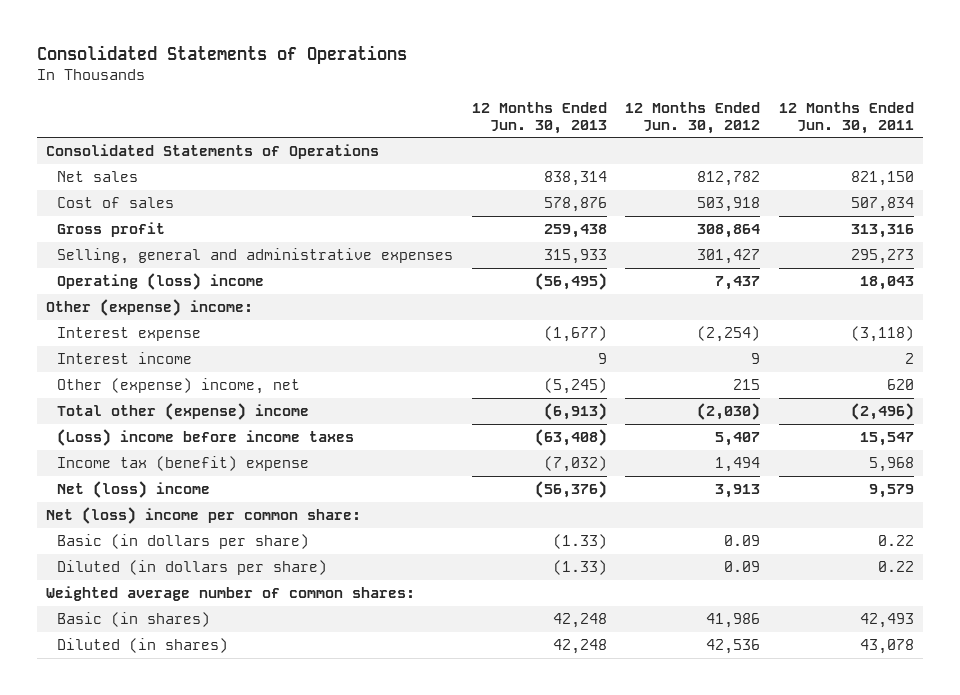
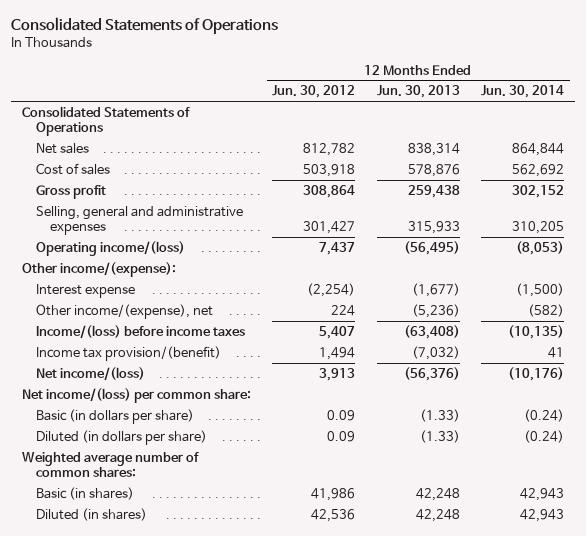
[778,101,914,134] 12 Months Ended Jun. 30, 2011 -> none
none -> [481,85,565,99] Jun. 30, 2014
[57,273,265,291] Operating (loss) income -> [35,240,185,256] Operating income/(loss)
[46,299,254,317] Other (expense) income: -> [21,261,176,277] Other income/(expense):
[57,352,193,365] Interest income -> none
[57,403,310,421] Total other (expense) income -> none
[57,378,301,395] Other (expense) income, net -> [35,303,213,319] Other income/(expense), net
[543,378,607,395] (5,245) -> [411,303,460,318] (5,236)
[733,379,761,391] 215 -> [331,304,356,316] 224
[57,429,355,447] (Loss) income before income taxes -> [35,324,245,339] Income/(loss) before income taxes
[57,456,310,472] Income tax (benefit) expense -> [35,345,221,361] Income tax provision/(benefit)
[57,481,211,499] Net (loss) income -> [35,366,145,381] Net income/(loss)
[46,507,362,525] Net (loss) income per common share: -> [21,387,251,403] Net income/(loss) per common share:

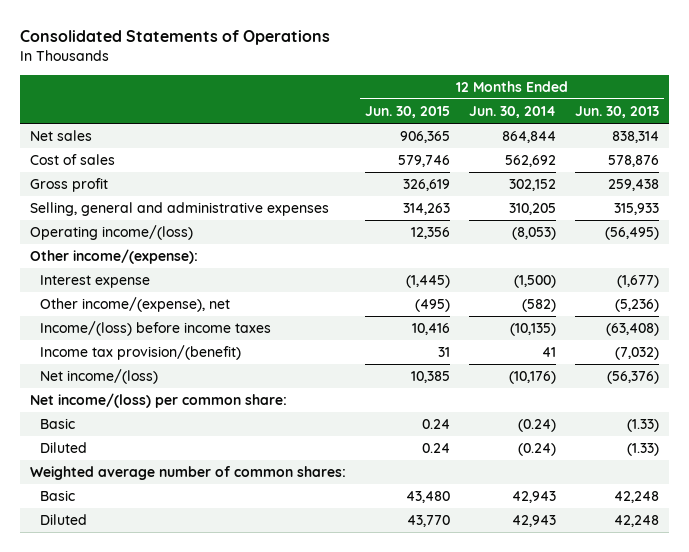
[272,85,356,99] Jun. 30, 2012 -> none
none -> [365,106,451,119] Jun. 30, 2015
[21,105,190,136] Consolidated Statements of Operations -> none
[35,408,194,424] Basic (in dollars per share) -> [40,418,76,430] Basic
[35,429,207,445] Diluted (in dollars per share) -> [40,442,88,454] Diluted
[35,486,134,500] Basic (in shares) -> [40,490,76,502] Basic
[35,507,147,521] Diluted (in shares) -> [40,514,88,526] Diluted

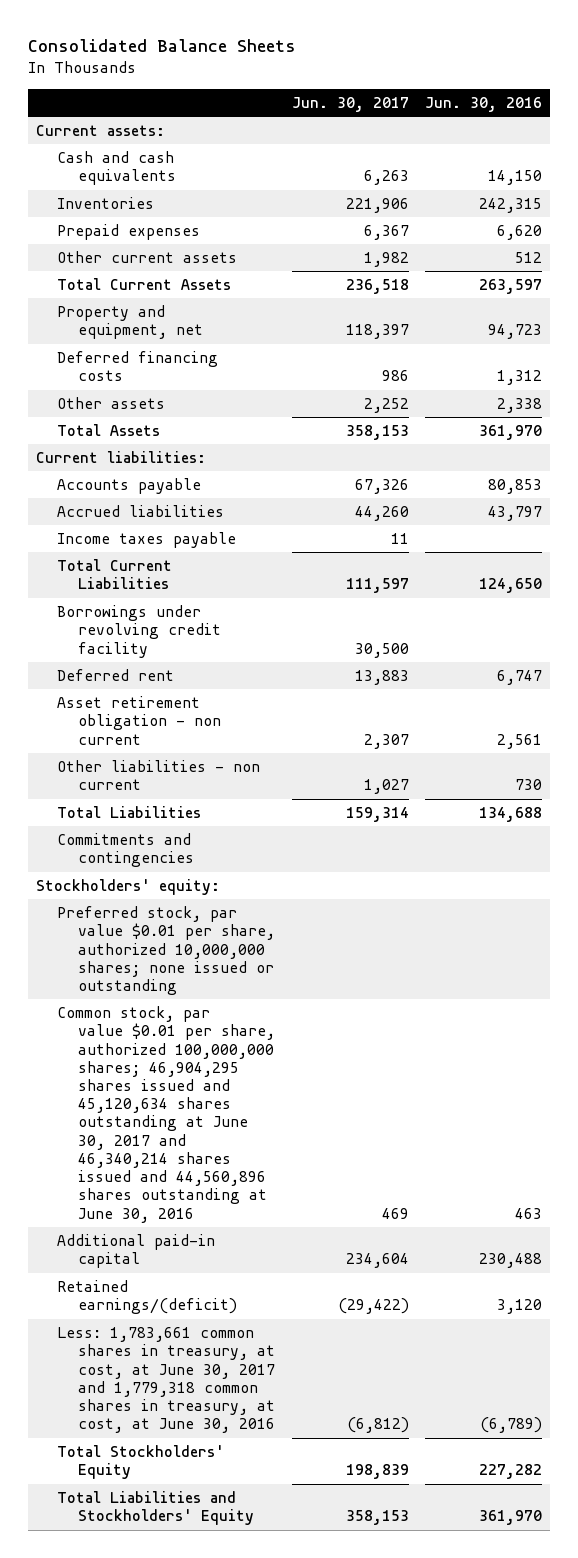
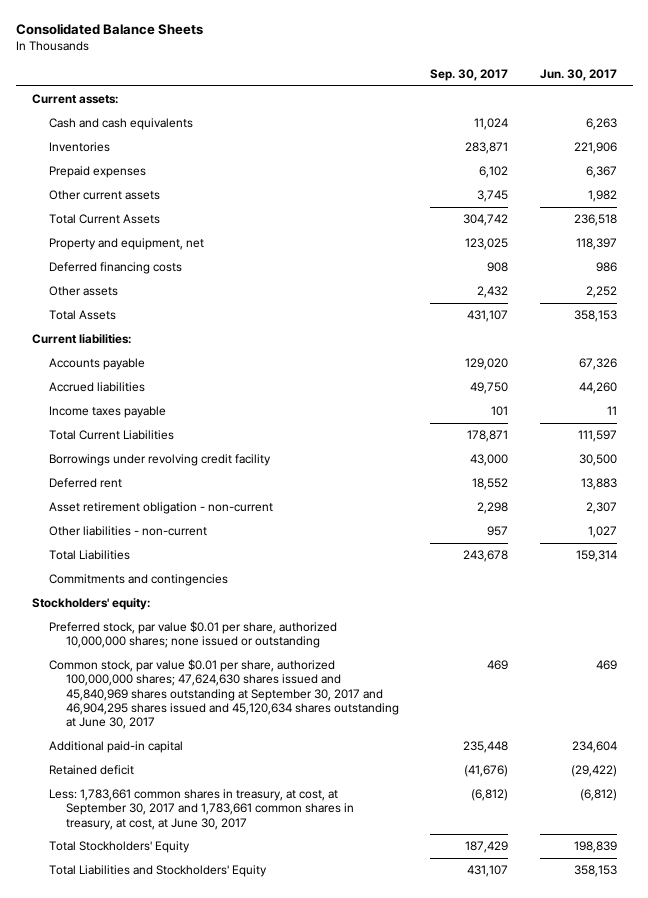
[425,97,543,113] Jun. 30, 2016 -> none
none -> [430,69,509,82] Sep. 30, 2017
[57,696,222,745] Asset retirement obligation - non current -> [48,501,273,514] Asset retirement obligation - non-current
[57,760,261,791] Other liabilities - non current -> [48,525,207,536] Other liabilities - non-current
[57,1006,276,1223] Common stock, par value $0.01 per share, authorized 100,000,000 shares; 46,904,295 shares issued and 45,120,634 shares outstanding at June 30, 2017 and 46,340,214 shares issued and 44,560,896 shares outstanding at June 30, 2016 -> [48,658,399,730] Common stock, par value $0.01 per share, authorized 100,000,000 shares; 47,624,630 shares issued and 45,840,969 shares outstanding at September 30, 2017 and 46,904,295 shares issued and 45,120,634 shares outstanding at June 30, 2017
[57,1280,238,1315] Retained earnings/(deficit) -> [48,764,134,775] Retained deficit
[57,1327,276,1434] Less: 1,783,661 common shares in treasury, at cost, at June 30, 2017 and 1,779,318 common shares in treasury, at cost, at June 30, 2016 -> [48,788,354,830] Less: 1,783,661 common shares in treasury, at cost, at September 30, 2017 and 1,783,661 common shares in treasury, at cost, at June 30, 2017

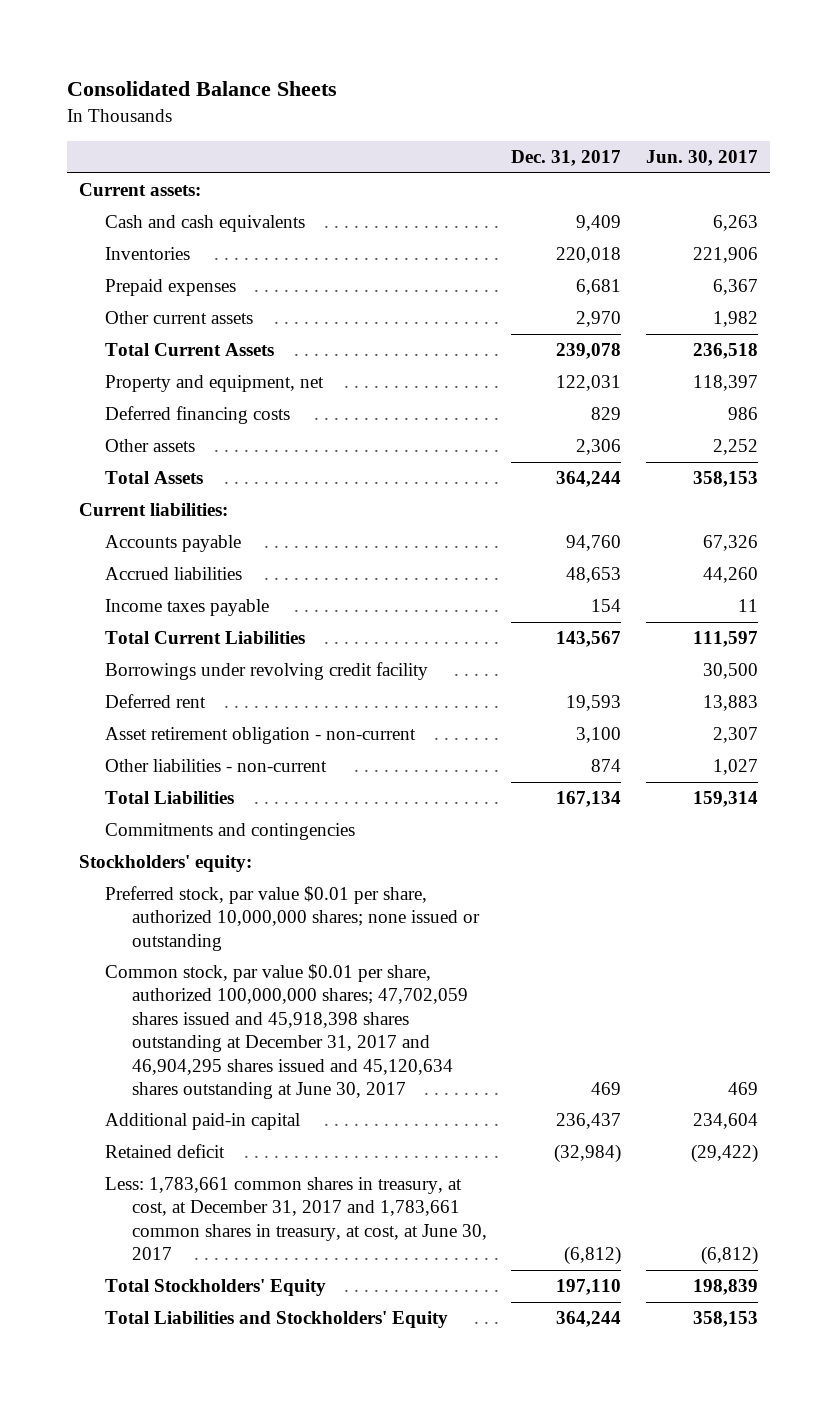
[430,69,509,82] Sep. 30, 2017 -> none
none -> [511,150,622,167] Dec. 31, 2017
[48,658,399,730] Common stock, par value $0.01 per share, authorized 100,000,000 shares; 47,624,630 shares issued and 45,840,969 shares outstanding at September 30, 2017 and 46,904,295 shares issued and 45,120,634 shares outstanding at June 30, 2017 -> [105,964,468,1099] Common stock, par value $0.01 per share, authorized 100,000,000 shares; 47,702,059 shares issued and 45,918,398 shares outstanding at December 31, 2017 and 46,904,295 shares issued and 45,120,634 shares outstanding at June 30, 2017
[48,788,354,830] Less: 1,783,661 common shares in treasury, at cost, at September 30, 2017 and 1,783,661 common shares in treasury, at cost, at June 30, 2017 -> [105,1177,487,1261] Less: 1,783,661 common shares in treasury, at cost, at December 31, 2017 and 1,783,661 common shares in treasury, at cost, at June 30, 2017

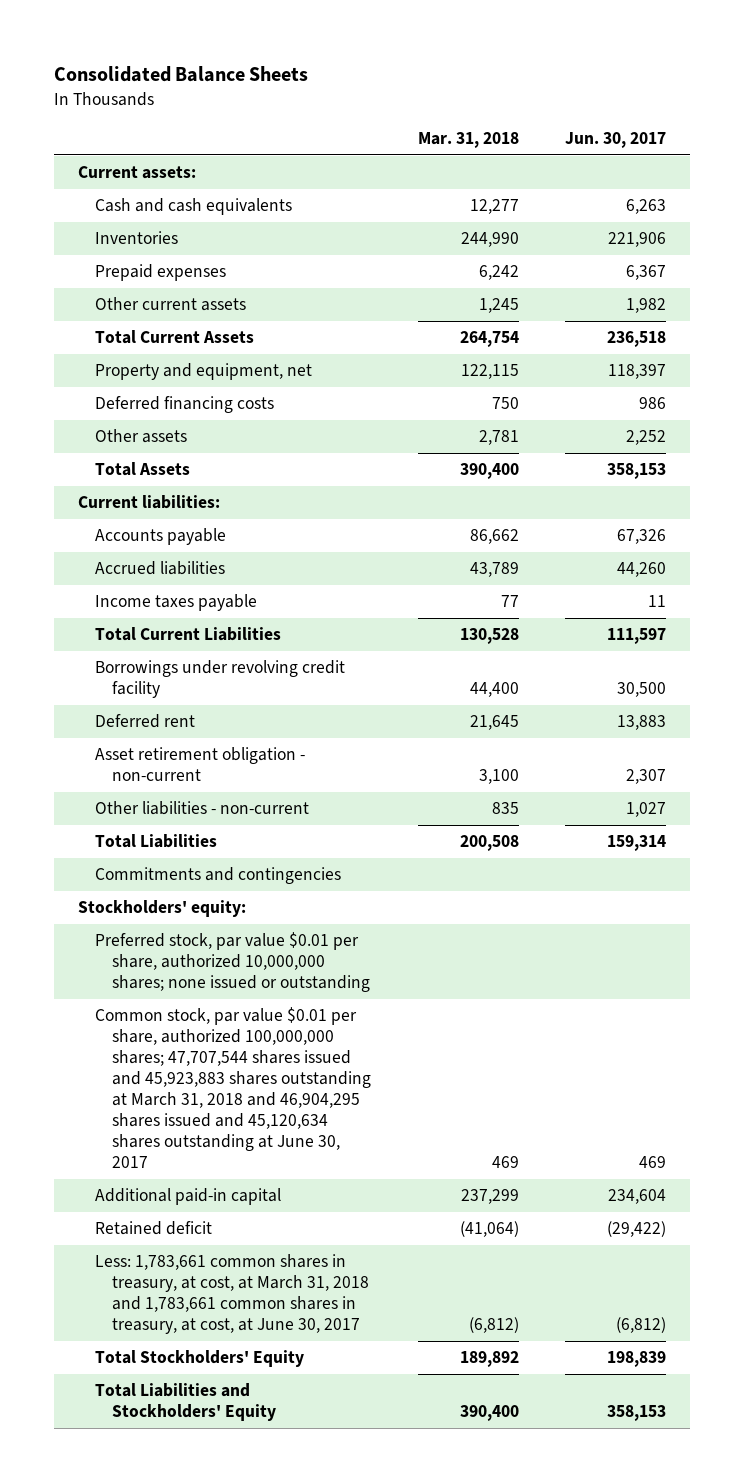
[511,150,622,167] Dec. 31, 2017 -> none
none -> [417,132,519,149] Mar. 31, 2018
[105,964,468,1099] Common stock, par value $0.01 per share, authorized 100,000,000 shares; 47,702,059 shares issued and 45,918,398 shares outstanding at December 31, 2017 and 46,904,295 shares issued and 45,120,634 shares outstanding at June 30, 2017 -> [94,1007,371,1169] Common stock, par value $0.01 per share, authorized 100,000,000 shares; 47,707,544 shares issued and 45,923,883 shares outstanding at March 31, 2018 and 46,904,295 shares issued and 45,120,634 shares outstanding at June 30, 2017
[105,1177,487,1261] Less: 1,783,661 common shares in treasury, at cost, at December 31, 2017 and 1,783,661 common shares in treasury, at cost, at June 30, 2017 -> [94,1254,369,1335] Less: 1,783,661 common shares in treasury, at cost, at March 31, 2018 and 1,783,661 common shares in treasury, at cost, at June 30, 2017

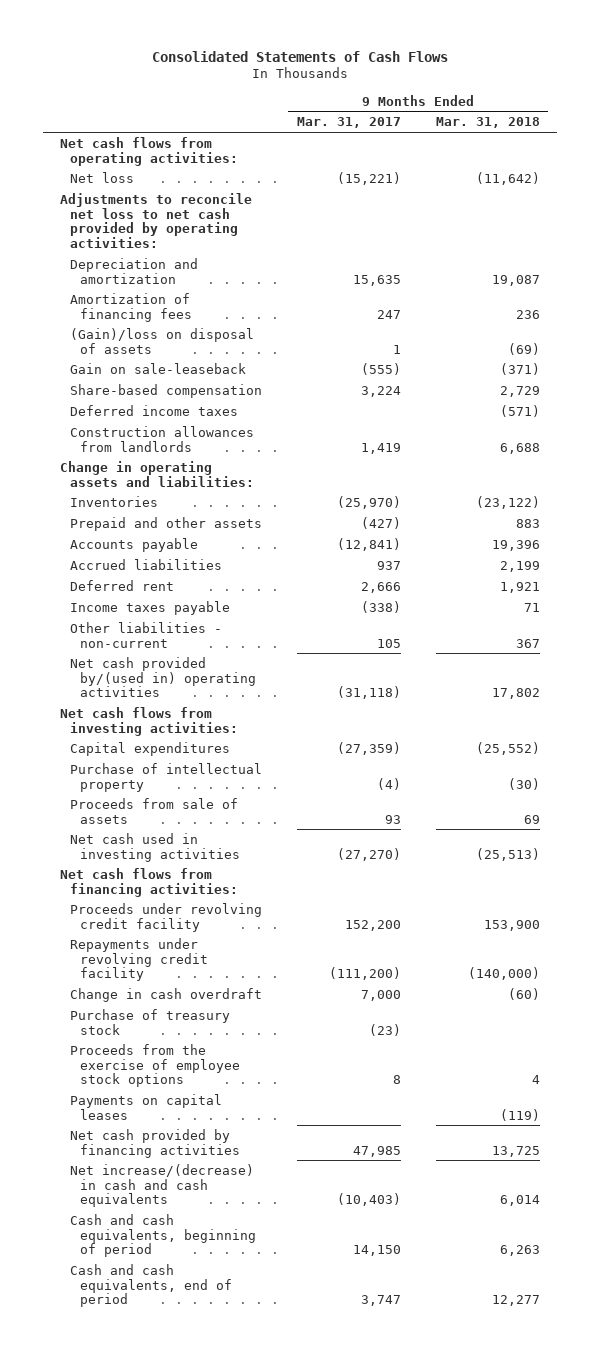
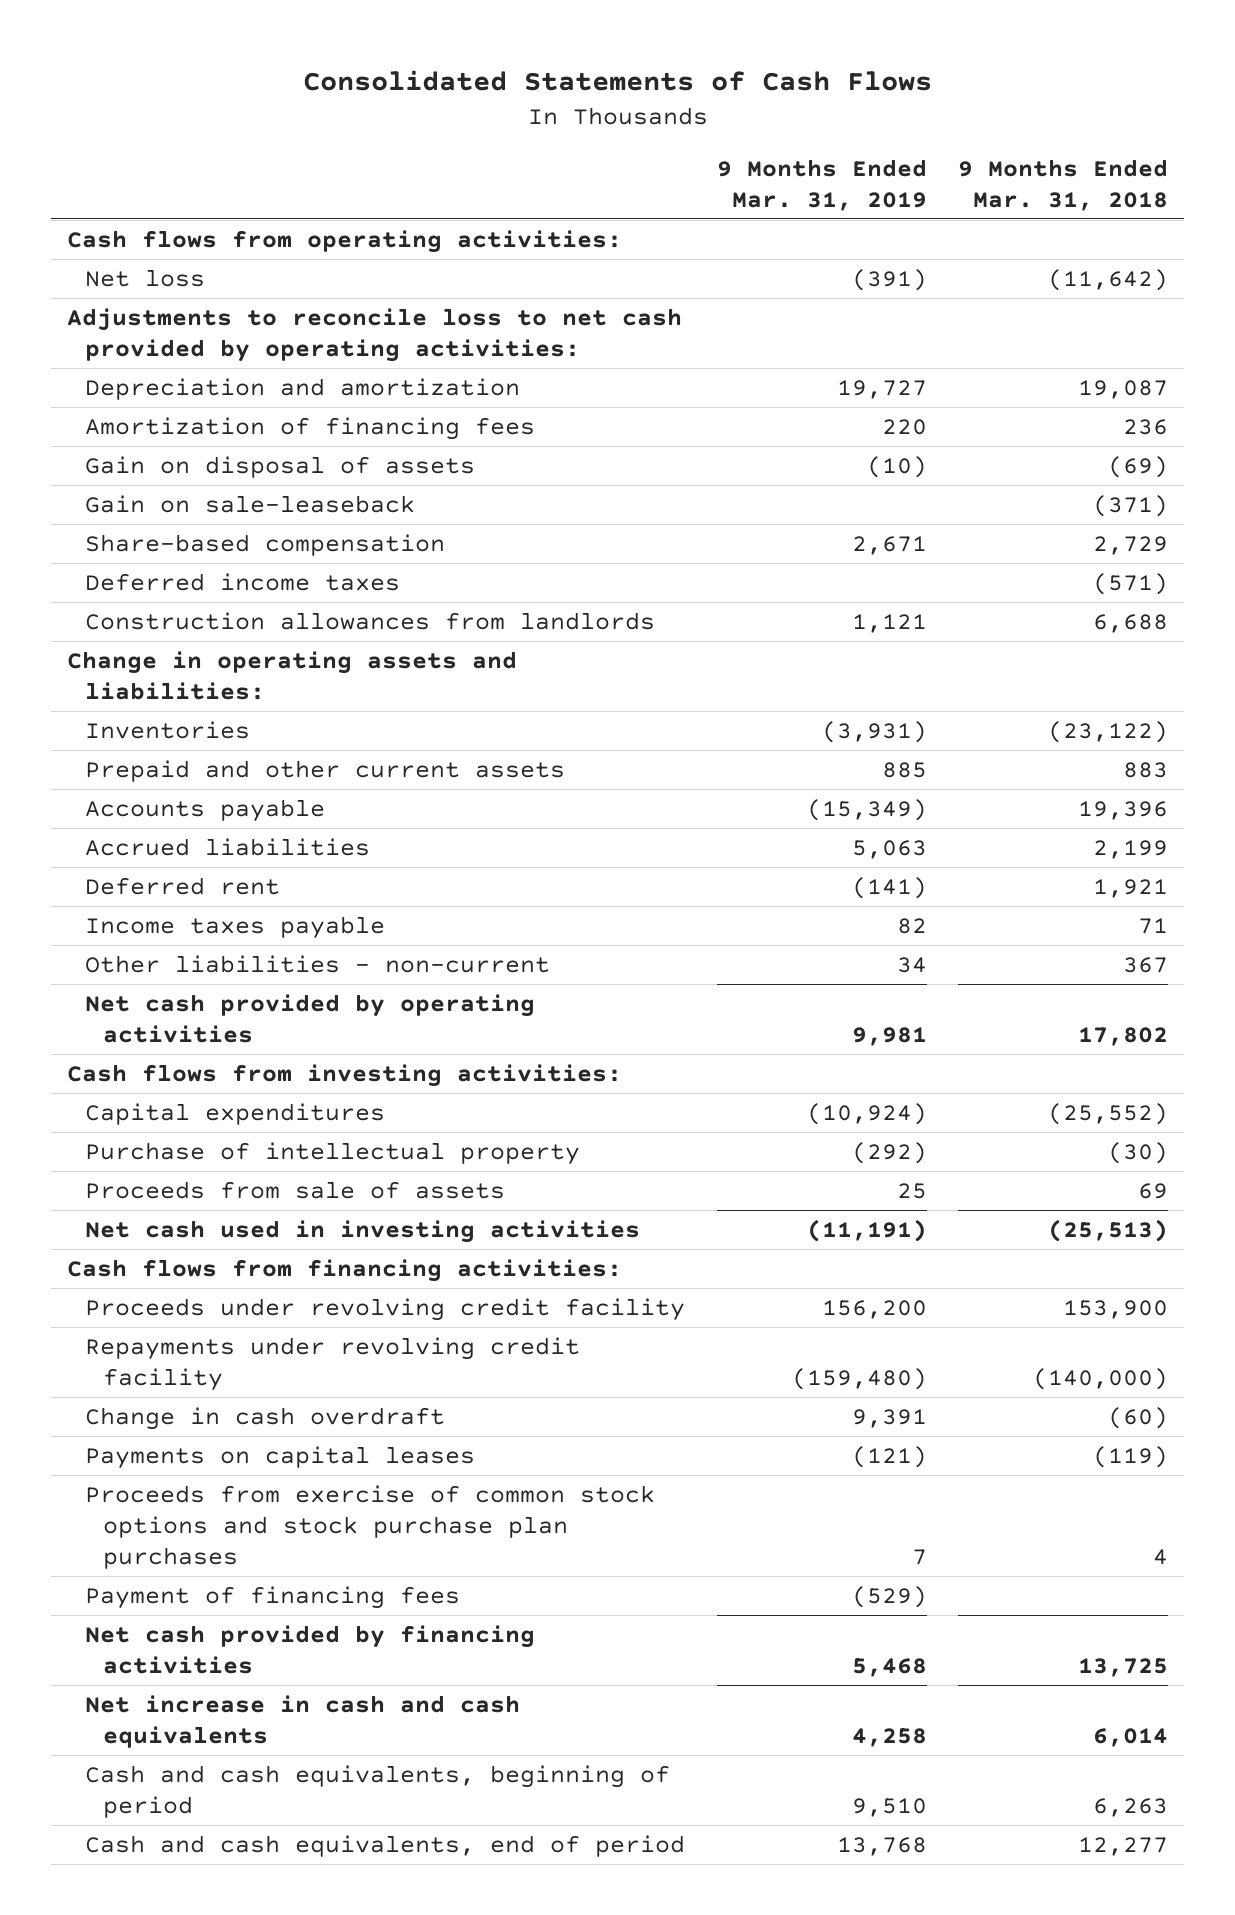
[296,117,401,129] Mar. 31, 2017 -> none
none -> [716,158,927,211] 9 Months Ended Mar. 31, 2019
[60,136,239,166] Net cash flows from operating activities: -> [66,229,622,253] Cash flows from operating activities:
[60,192,253,249] Adjustments to reconcile net loss to net cash provided by operating activities: -> [66,307,682,362] Adjustments to reconcile loss to net cash provided by operating activities:
[70,327,255,354] (Gain)/loss on disposal of assets -> [84,455,475,478] Gain on disposal of assets
[70,516,263,531] Prepaid and other assets -> [84,759,565,782] Prepaid and other current assets
[70,656,256,698] Net cash provided by/(used in) operating activities -> [84,993,535,1043] Net cash provided by operating activities
[60,706,239,736] Net cash flows from investing activities: -> [66,1063,622,1087] Cash flows from investing activities:
[60,867,239,897] Net cash flows from financing activities: -> [66,1258,622,1282] Cash flows from financing activities:
[70,1008,231,1035] Purchase of treasury stock -> none
[70,1043,240,1088] Proceeds from the exercise of employee stock options -> none
none -> [84,1484,655,1569] Proceeds from exercise of common stock options and stock purchase plan purchases
none -> [84,1585,460,1609] Payment of financing fees
[70,1163,255,1208] Net increase/(decrease) in cash and cash equivalents -> [84,1694,520,1748] Net increase in cash and cash equivalents

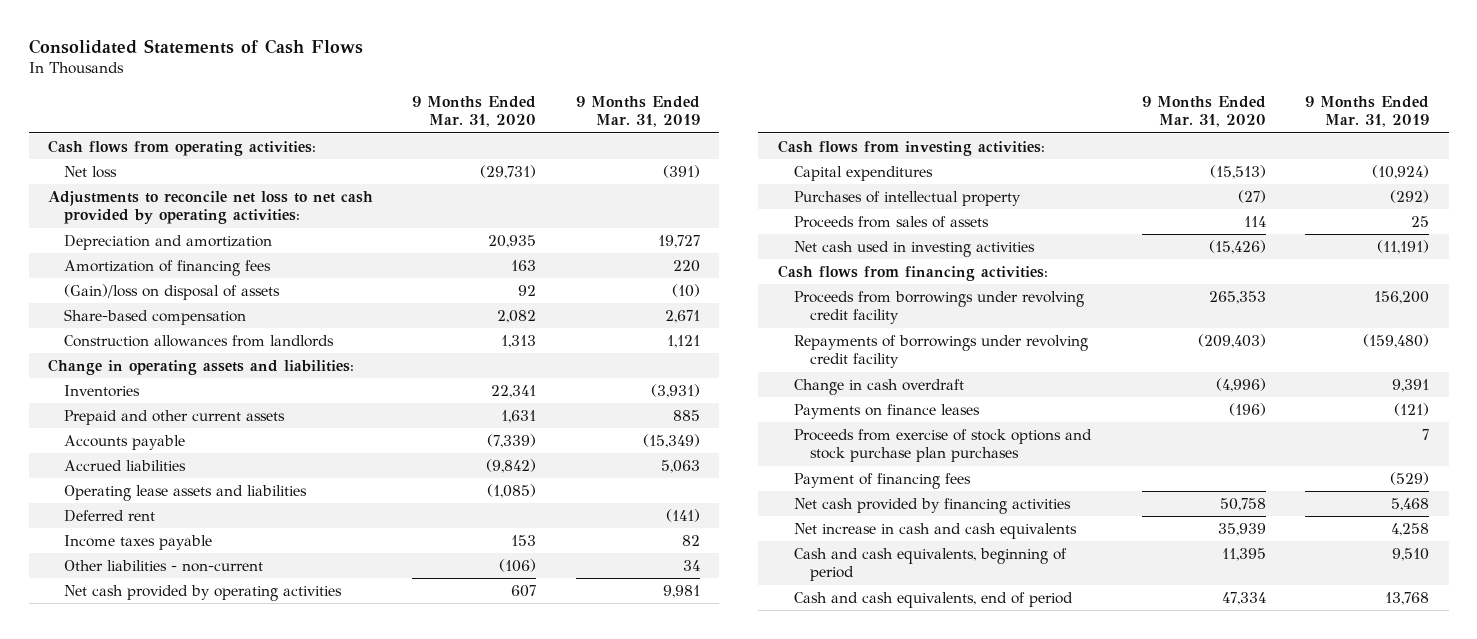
[958,158,1169,211] 9 Months Ended Mar. 31, 2018 -> none
none -> [412,95,537,128] 9 Months Ended Mar. 31, 2020
[66,307,682,362] Adjustments to reconcile loss to net cash provided by operating activities: -> [48,190,374,225] Adjustments to reconcile net loss to net cash provided by operating activities:
[84,494,415,513] Gain on sale-leaseback -> none
[84,455,475,478] Gain on disposal of assets -> [64,283,281,300] (Gain)/loss on disposal of assets
[84,572,400,591] Deferred income taxes -> none
none -> [64,484,308,501] Operating lease assets and liabilities
[84,1141,580,1165] Purchase of intellectual property -> [793,190,1021,206] Purchases of intellectual property
[84,1180,505,1199] Proceeds from sale of assets -> [793,215,989,228] Proceeds from sales of assets
[84,1297,685,1321] Proceeds under revolving credit facility -> [793,290,1084,325] Proceeds from borrowings under revolving credit facility
[84,1336,580,1391] Repayments under revolving credit facility -> [793,334,1088,369] Repayments of borrowings under revolving credit facility
[84,1445,475,1469] Payments on capital leases -> [793,403,980,419] Payments on finance leases
[84,1484,655,1569] Proceeds from exercise of common stock options and stock purchase plan purchases -> [793,428,1092,463] Proceeds from exercise of stock options and stock purchase plan purchases

